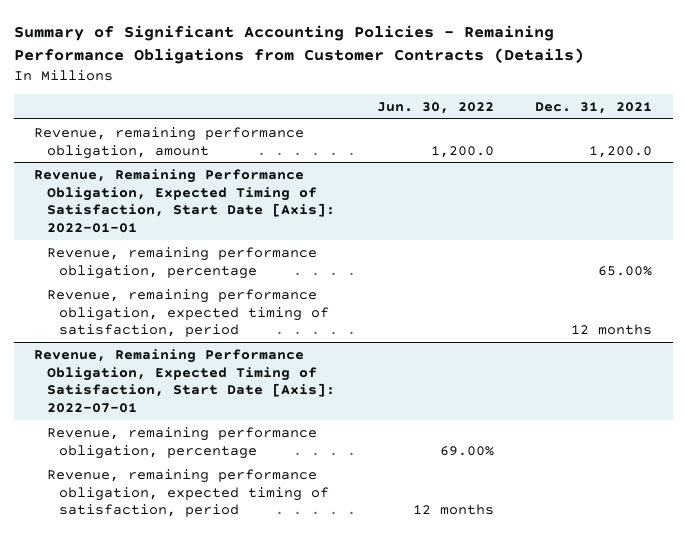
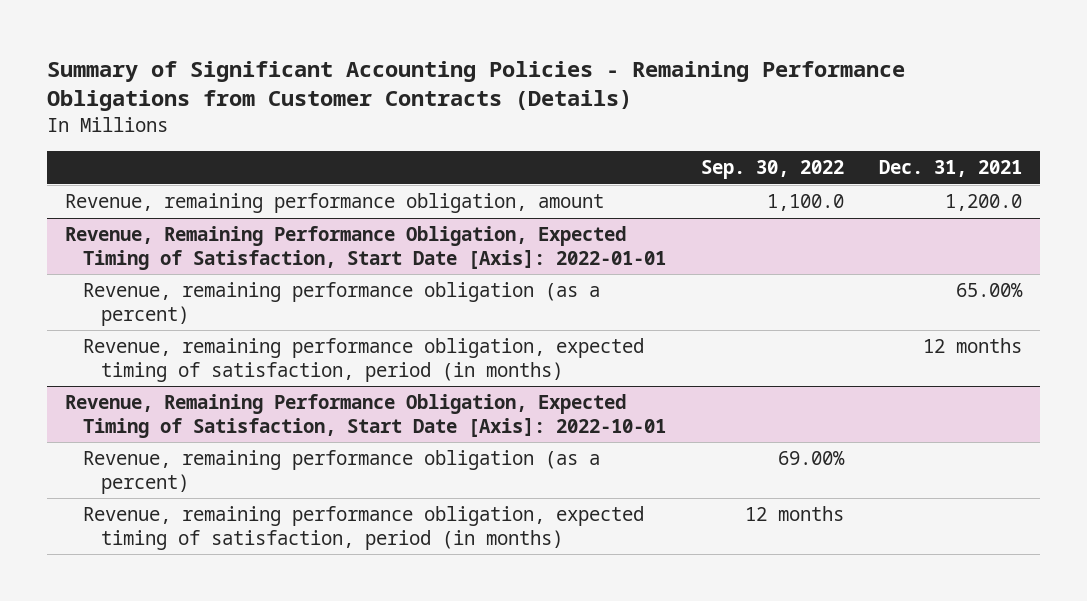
[376,101,494,114] Jun. 30, 2022 -> none
none -> [700,160,844,180] Sep. 30, 2022
[46,246,317,279] Revenue, remaining performance obligation, percentage -> [82,282,600,326] Revenue, remaining performance obligation (as a percent)
[46,288,330,338] Revenue, remaining performance obligation, expected timing of satisfaction, period -> [82,338,644,382] Revenue, remaining performance obligation, expected timing of satisfaction, period (in months)
[34,348,335,414] Revenue, Remaining Performance Obligation, Expected Timing of Satisfaction, Start Date [Axis]: 2022-07-01 -> [64,394,666,438] Revenue, Remaining Performance Obligation, Expected Timing of Satisfaction, Start Date [Axis]: 2022-10-01
[46,426,317,459] Revenue, remaining performance obligation, percentage -> [82,450,600,494] Revenue, remaining performance obligation (as a percent)
[46,468,330,518] Revenue, remaining performance obligation, expected timing of satisfaction, period -> [82,506,644,550] Revenue, remaining performance obligation, expected timing of satisfaction, period (in months)

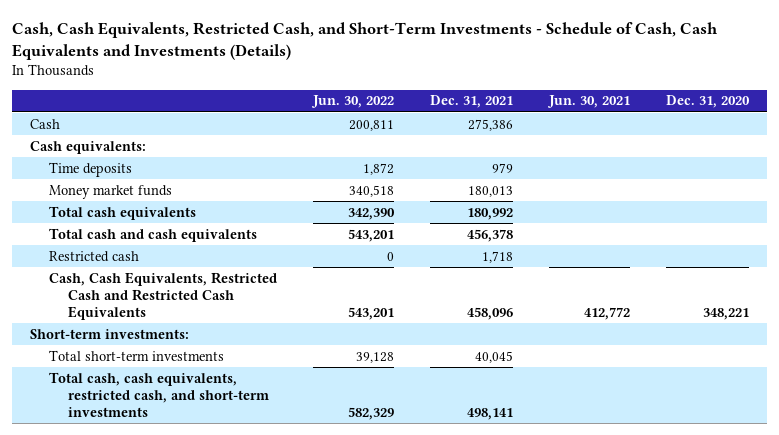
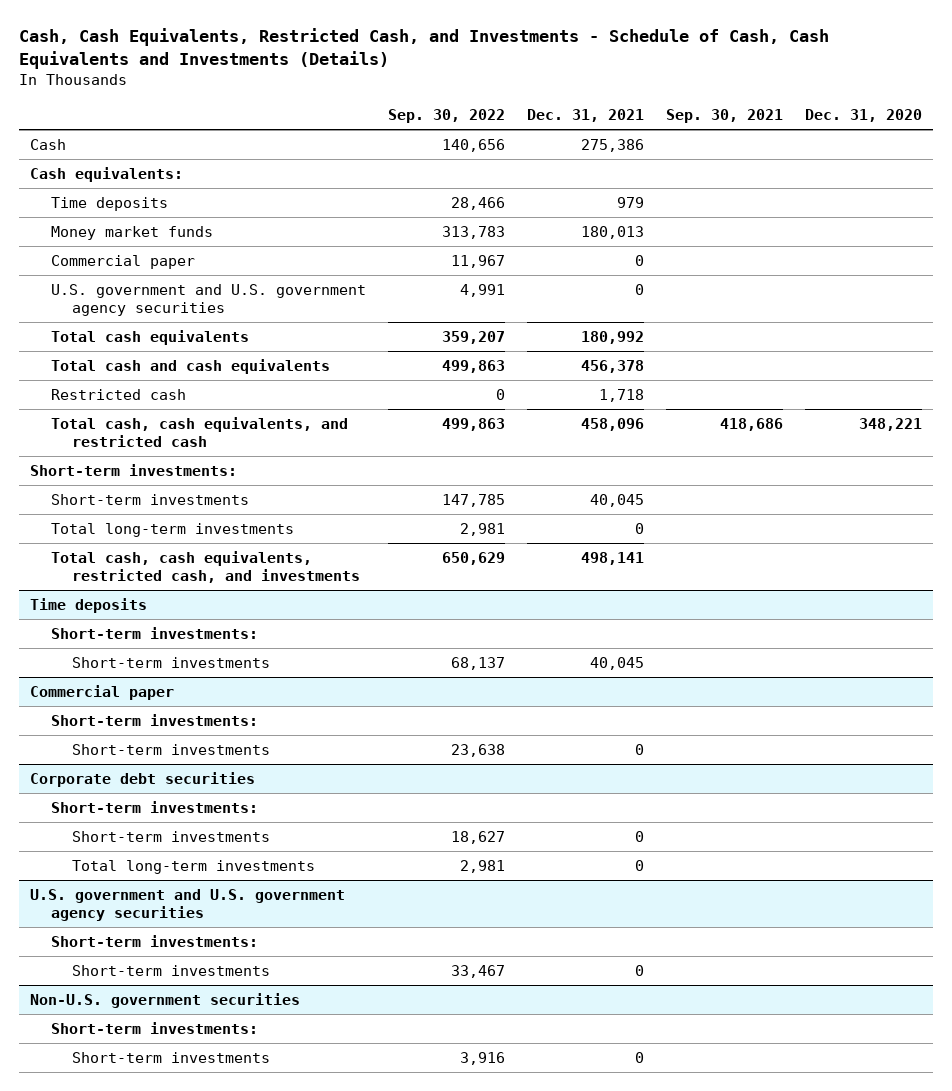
[11,21,718,60] Cash, Cash Equivalents, Restricted Cash, and Short-Term Investments - Schedule of Cash, Cash Equivalents and Investments (Details) -> [19,28,830,70] Cash, Cash Equivalents, Restricted Cash, and Investments - Schedule of Cash, Cash Equivalents and Investments (Details)
[310,95,394,109] Jun. 30, 2022 -> none
[547,95,631,109] Jun. 30, 2021 -> none
none -> [388,108,506,123] Sep. 30, 2022
none -> [665,108,783,123] Sep. 30, 2021
none -> [51,254,196,269] Commercial paper
none -> [51,283,367,317] U.S. government and U.S. government agency securities
[48,271,277,320] Cash, Cash Equivalents, Restricted Cash and Restricted Cash Equivalents -> [51,416,349,448] Total cash, cash equivalents, and restricted cash
[48,349,224,361] Total short-term investments -> [51,493,250,505] Short-term investments
none -> [51,522,295,537] Total long-term investments
[48,371,270,417] Total cash, cash equivalents, restricted cash, and short-term investments -> [51,550,361,584] Total cash, cash equivalents, restricted cash, and investments
none -> [30,597,148,613] Time deposits
none -> [51,626,259,639] Short-term investments:
none -> [72,656,271,668] Short-term investments
none -> [30,684,175,700] Commercial paper
none -> [51,713,259,726] Short-term investments:
none -> [72,743,271,755] Short-term investments
none -> [30,771,256,787] Corporate debt securities
none -> [51,800,259,813] Short-term investments:
none -> [72,830,271,842] Short-term investments
none -> [72,859,316,874] Total long-term investments
none -> [30,888,346,922] U.S. government and U.S. government agency securities
none -> [51,934,259,947] Short-term investments:
none -> [72,964,271,976] Short-term investments
none -> [30,992,301,1008] Non-U.S. government securities
none -> [51,1021,259,1034] Short-term investments:
none -> [72,1051,271,1063] Short-term investments

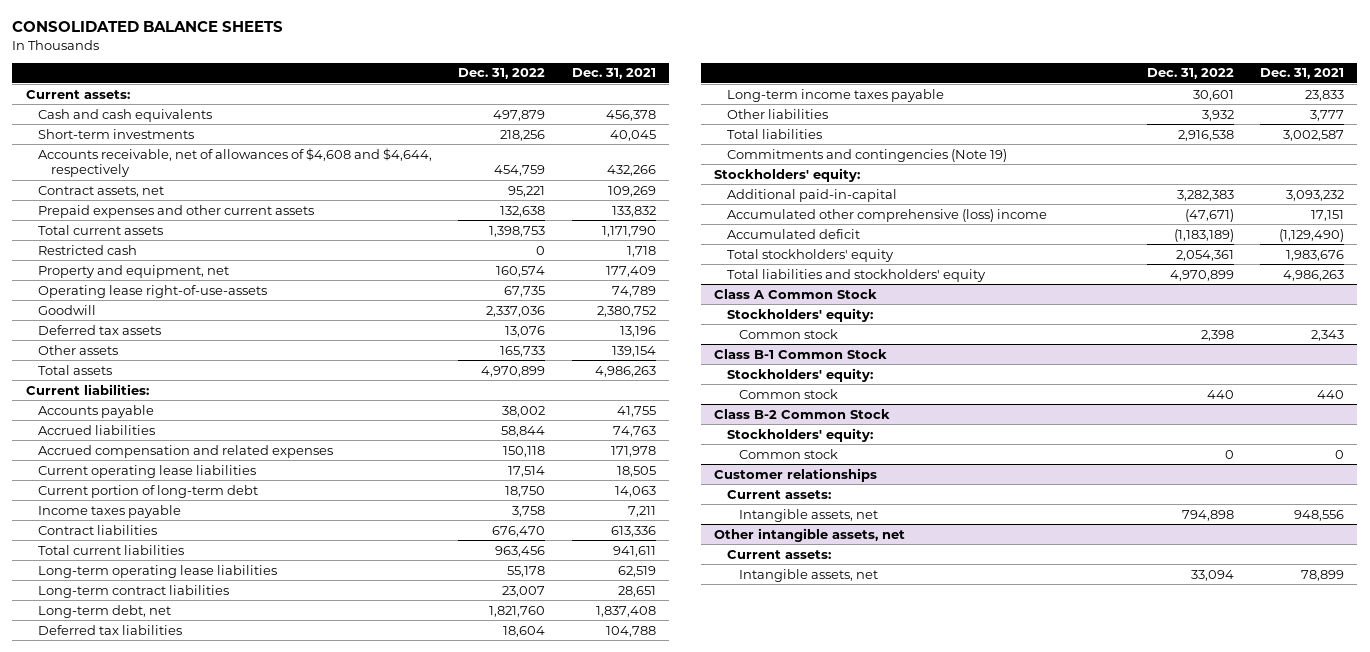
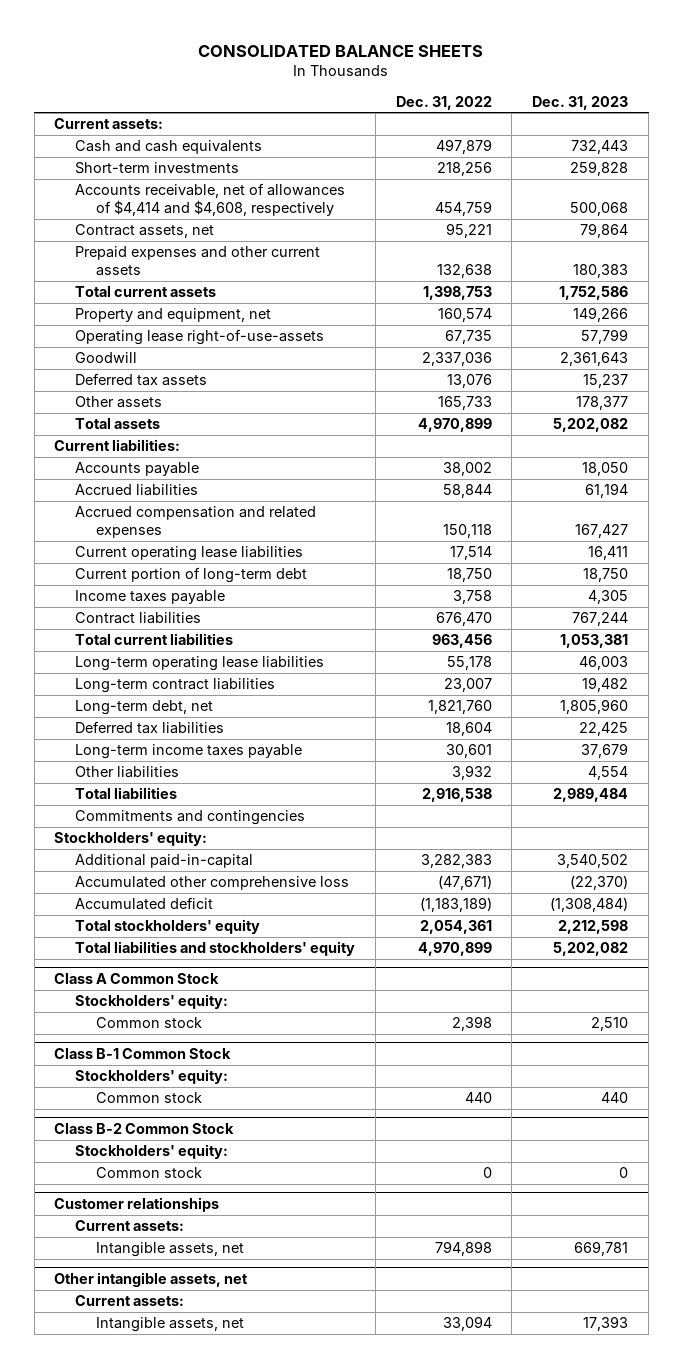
[571,68,656,80] Dec. 31, 2021 -> none
none -> [532,95,629,110] Dec. 31, 2023
[38,147,433,178] Accounts receivable, net of allowances of $4,608 and $4,644, respectively -> [75,183,346,217] Accounts receivable, net of allowances of $4,414 and $4,608, respectively
[38,244,138,255] Restricted cash -> none
[726,148,1007,162] Commitments and contingencies (Note 19) -> [75,810,306,826] Commitments and contingencies
[726,208,1047,222] Accumulated other comprehensive (loss) income -> [75,876,350,891] Accumulated other comprehensive loss

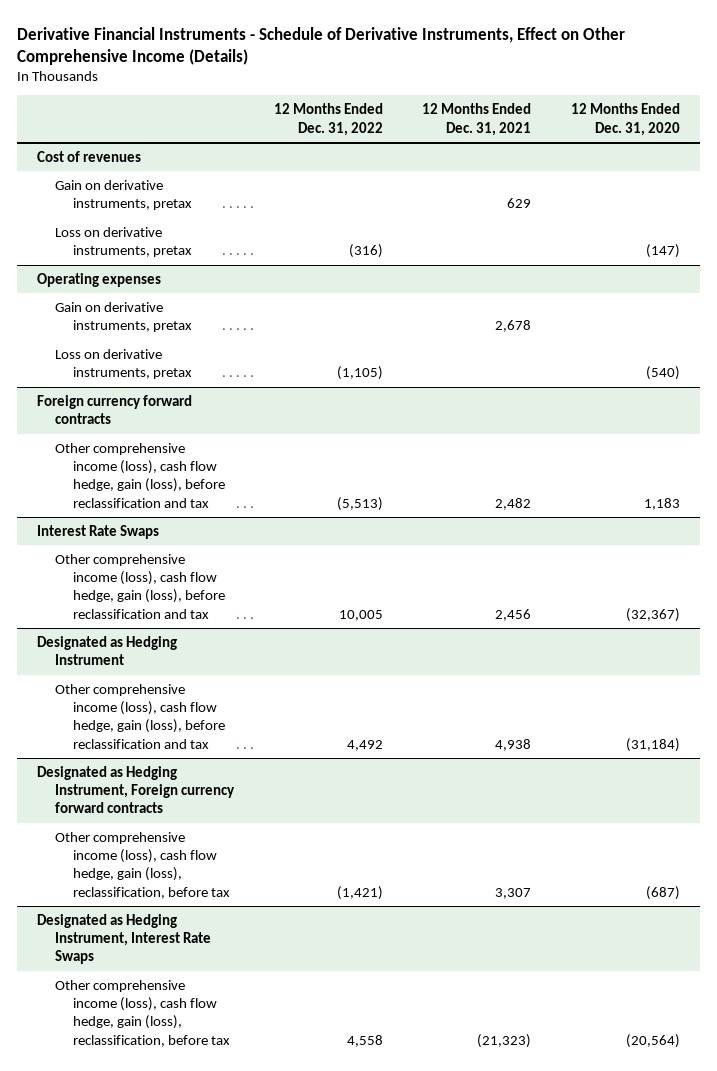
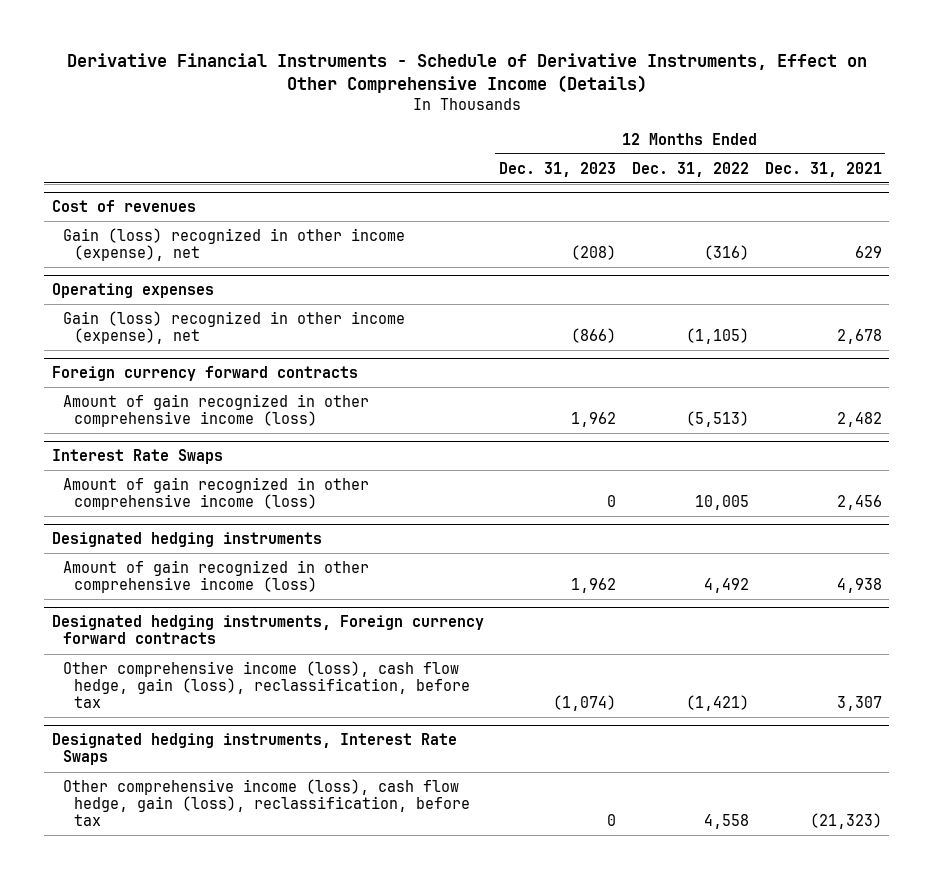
[570,103,680,136] 12 Months Ended Dec. 31, 2020 -> none
none -> [499,161,617,177] Dec. 31, 2023
[55,179,193,211] Gain on derivative instruments, pretax -> none
[55,226,193,258] Loss on derivative instruments, pretax -> none
none -> [63,227,406,261] Gain (loss) recognized in other income (expense), net
[55,301,193,333] Gain on derivative instruments, pretax -> none
[55,348,193,380] Loss on derivative instruments, pretax -> none
none -> [63,310,406,344] Gain (loss) recognized in other income (expense), net
[55,442,226,508] Other comprehensive income (loss), cash flow hedge, gain (loss), before reclassification and tax -> [63,393,370,427] Amount of gain recognized in other comprehensive income (loss)
[55,553,226,619] Other comprehensive income (loss), cash flow hedge, gain (loss), before reclassification and tax -> [63,476,370,510] Amount of gain recognized in other comprehensive income (loss)
[37,635,178,666] Designated as Hedging Instrument -> [51,532,322,548] Designated hedging instruments
[55,683,226,749] Other comprehensive income (loss), cash flow hedge, gain (loss), before reclassification and tax -> [63,559,370,593] Amount of gain recognized in other comprehensive income (loss)
[37,765,236,814] Designated as Hedging Instrument, Foreign currency forward contracts -> [51,615,484,645] Designated hedging instruments, Foreign currency forward contracts
[37,913,212,965] Designated as Hedging Instrument, Interest Rate Swaps -> [51,733,457,766] Designated hedging instruments, Interest Rate Swaps

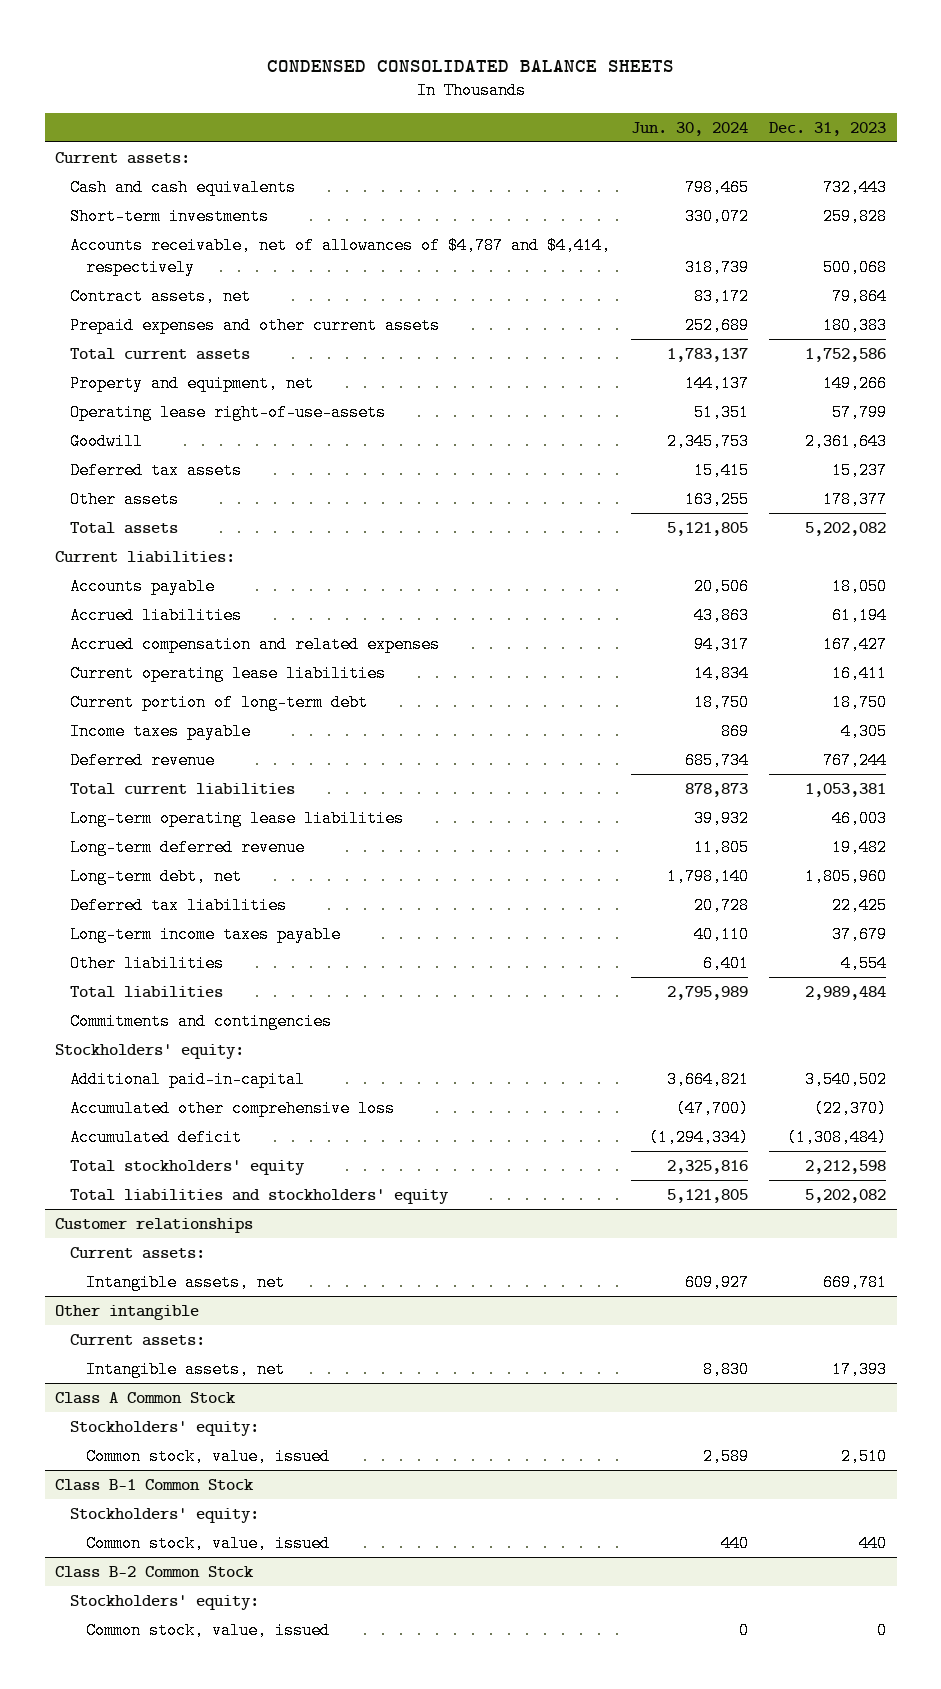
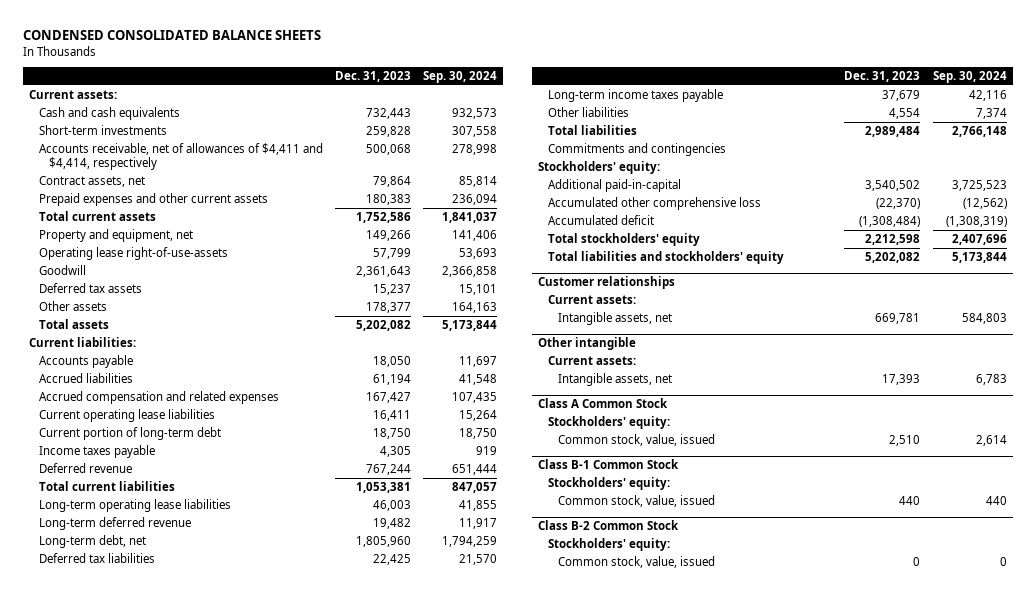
[631,121,749,136] Jun. 30, 2024 -> none
none -> [423,71,498,84] Sep. 30, 2024
[70,236,612,276] Accounts receivable, net of allowances of $4,787 and $4,414, respectively -> [38,143,323,171] Accounts receivable, net of allowances of $4,411 and $4,414, respectively

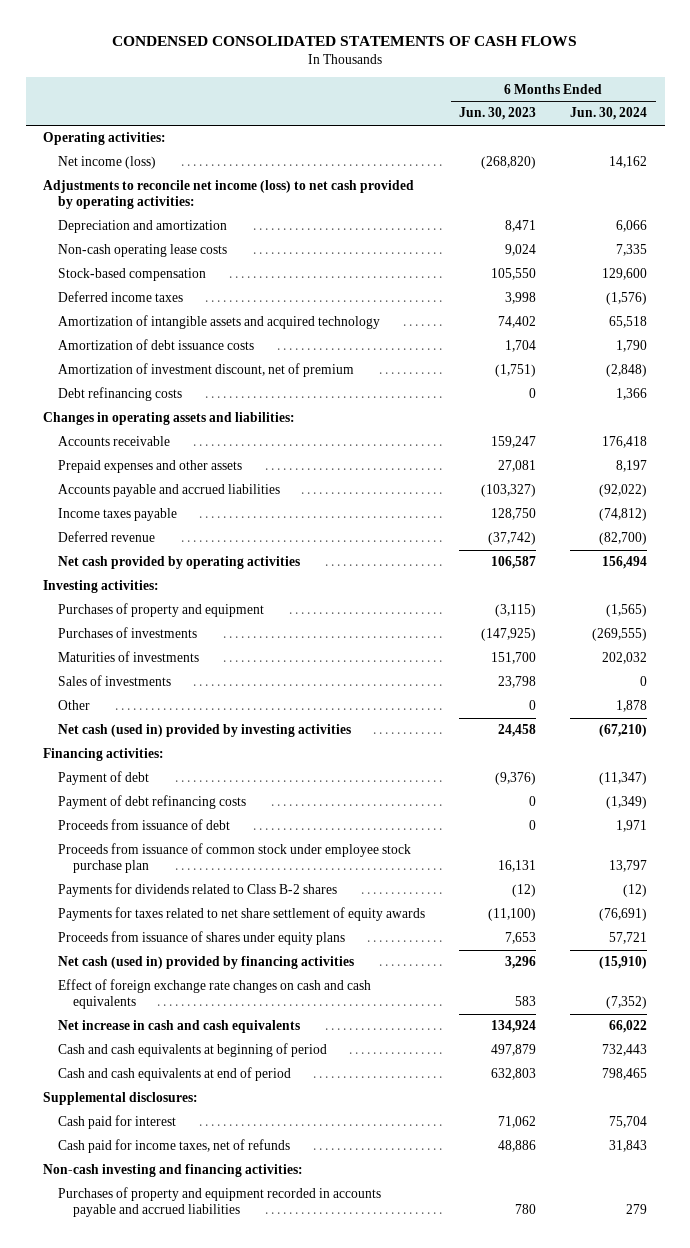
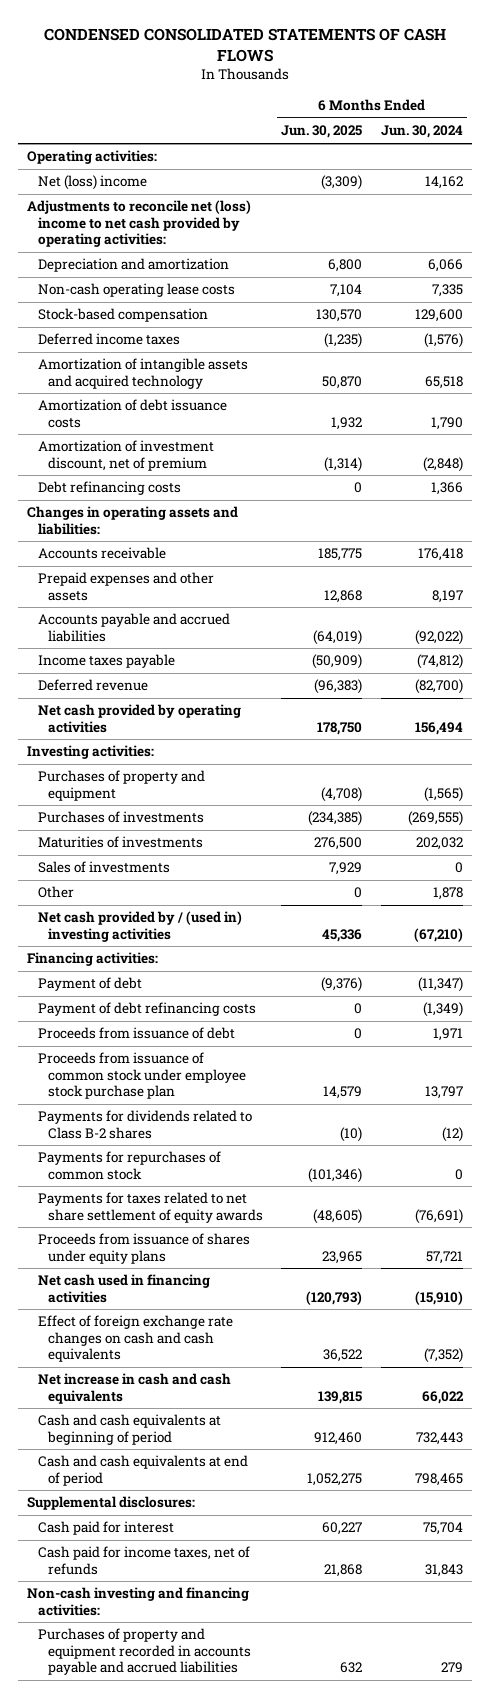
[459,107,537,121] Jun. 30, 2023 -> none
none -> [281,125,363,139] Jun. 30, 2025
[57,156,156,170] Net income (loss) -> [37,175,147,191] Net (loss) income
[42,180,414,210] Adjustments to reconcile net income (loss) to net cash provided by operating activities: -> [27,200,252,248] Adjustments to reconcile net (loss) income to net cash provided by operating activities:
[57,724,351,738] Net cash (used in) provided by investing activities -> [37,911,242,942] Net cash provided by / (used in) investing activities
none -> [37,1151,221,1180] Payments for repurchases of common stock
[57,956,354,970] Net cash (used in) provided by financing activities -> [37,1274,210,1303] Net cash used in financing activities

